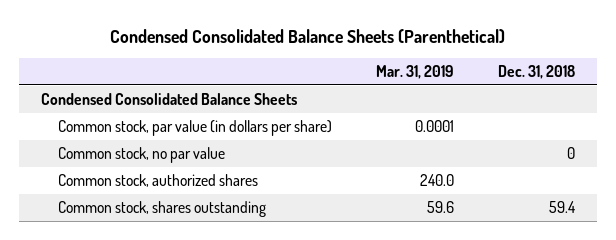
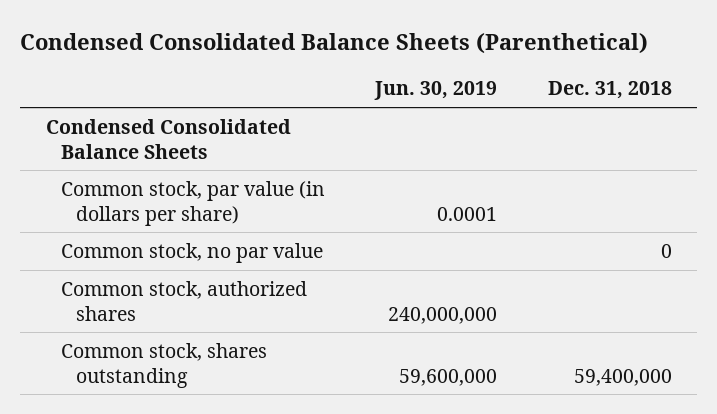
[376,65,455,80] Mar. 31, 2019 -> none
none -> [374,81,498,101] Jun. 30, 2019
[548,201,576,214] 59.4 -> [573,368,672,386] 59,400,000

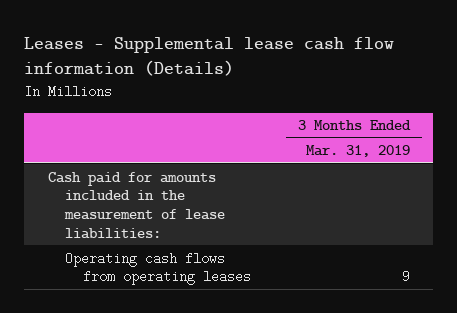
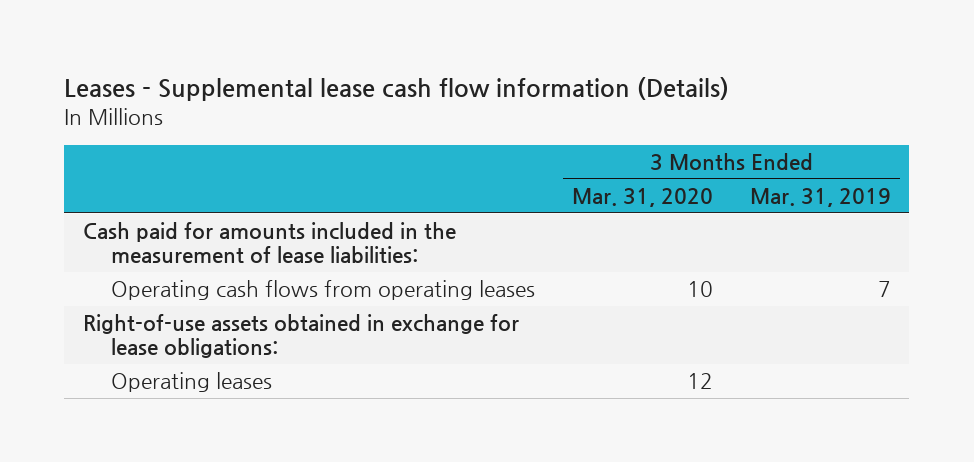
none -> [572,188,714,208] Mar. 31, 2020
[401,270,410,284] 9 -> [877,281,891,298] 7
none -> [82,314,519,359] Right-of-use assets obtained in exchange for lease obligations:
none -> [111,372,273,393] Operating leases

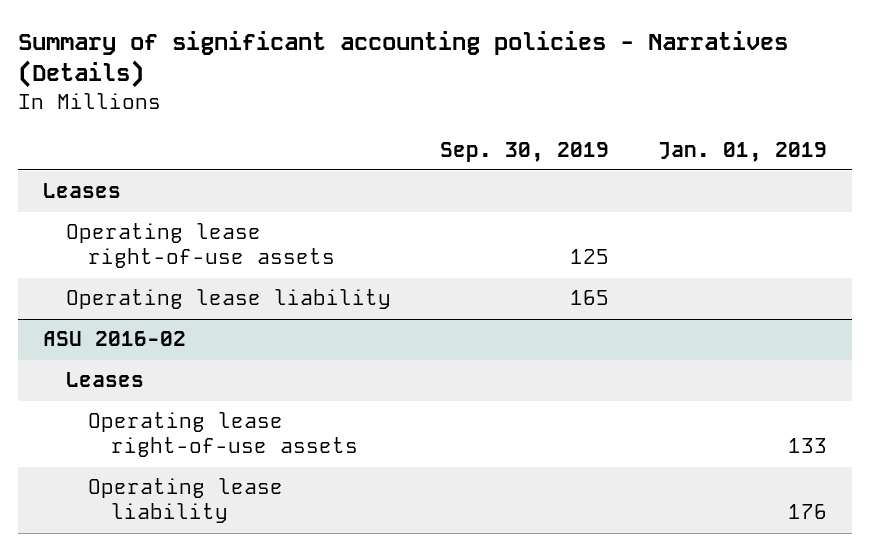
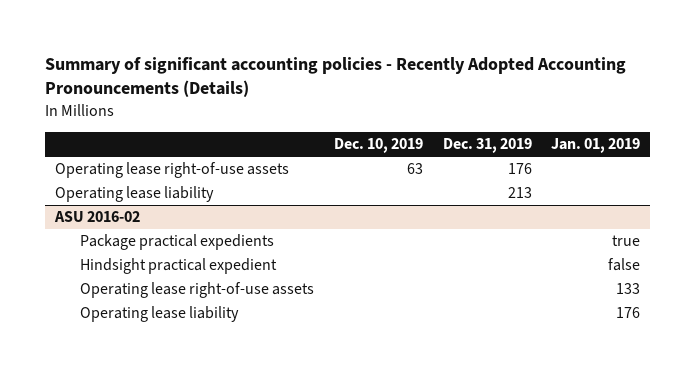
[17,30,788,89] Summary of significant accounting policies - Narratives (Details) -> [45,56,627,98] Summary of significant accounting policies - Recently Adopted Accounting Pronouncements (Details)
[439,141,609,162] Sep. 30, 2019 -> none
none -> [333,138,423,154] Dec. 10, 2019
none -> [442,138,532,154] Dec. 31, 2019
[42,183,121,199] Leases -> none
[65,372,144,388] Leases -> none
none -> [79,234,274,251] Package practical expedients
none -> [79,258,277,275] Hindsight practical expedient

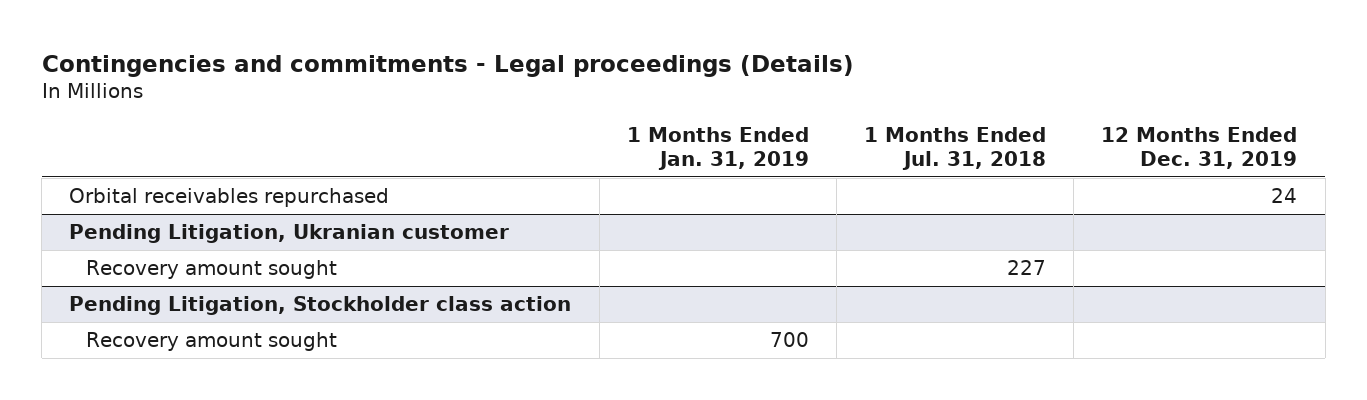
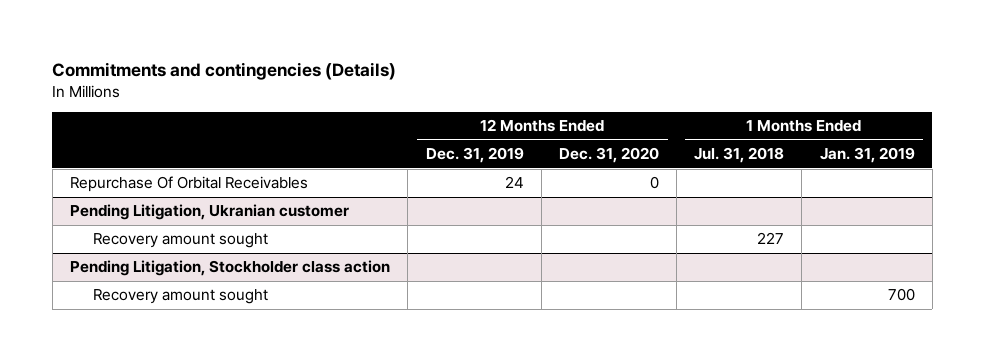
[41,54,854,77] Contingencies and commitments - Legal proceedings (Details) -> [52,62,397,81] Commitments and contingencies (Details)
none -> [558,147,659,164] Dec. 31, 2020
[69,187,390,207] Orbital receivables repurchased -> [70,176,309,193] Repurchase Of Orbital Receivables

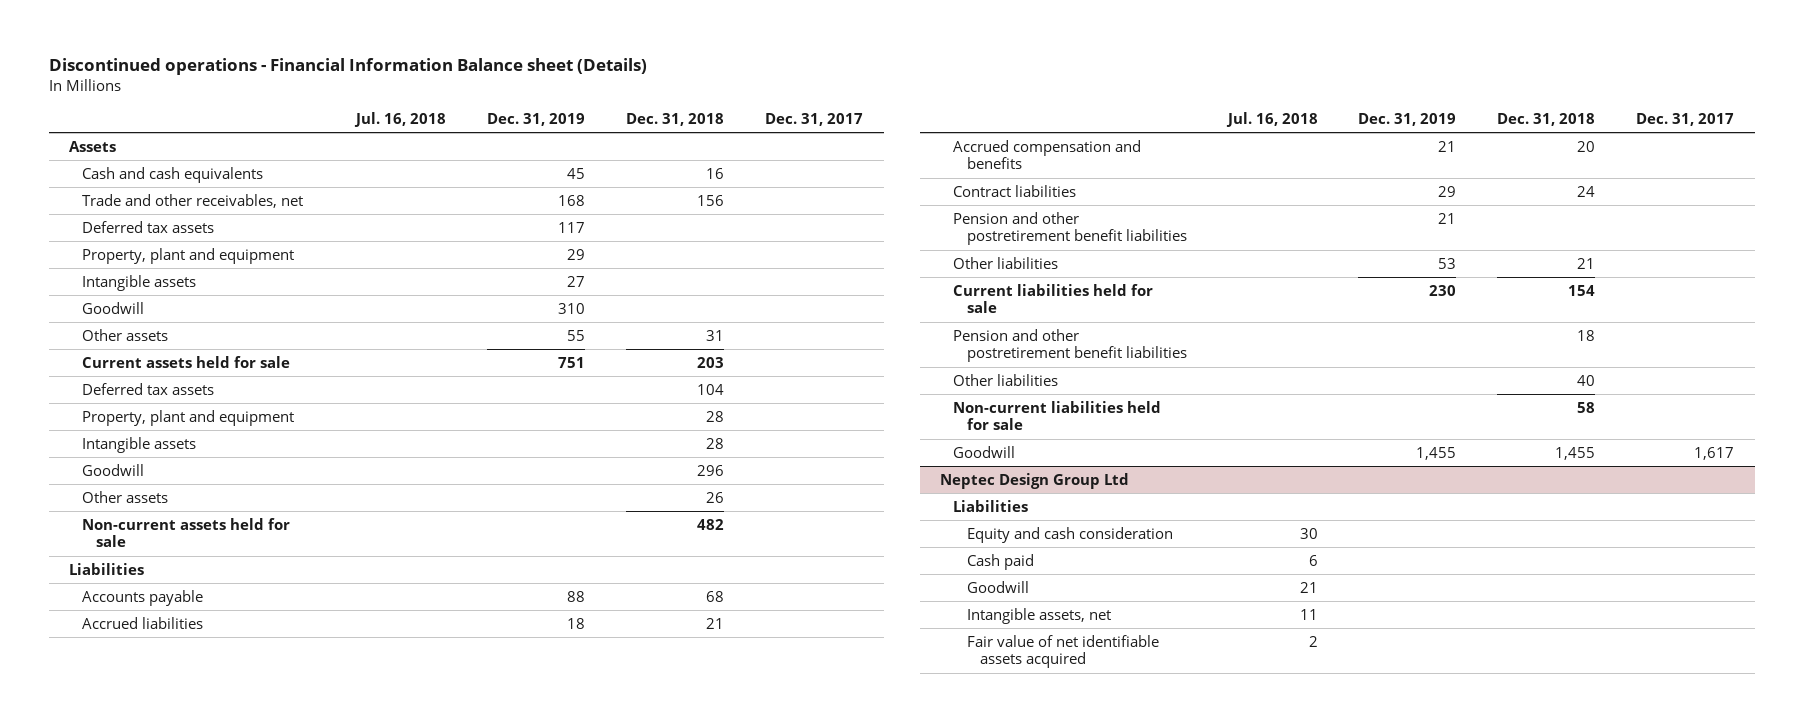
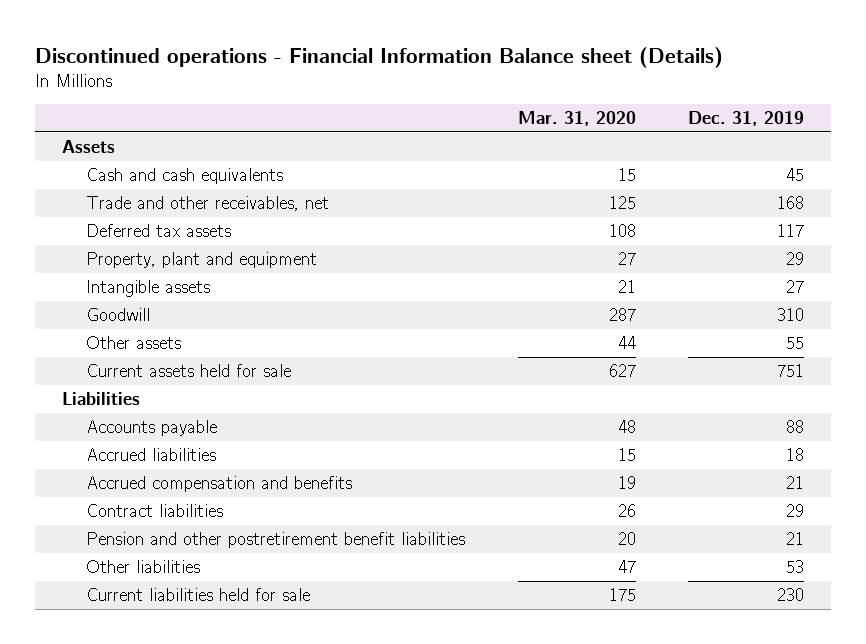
[354,112,447,128] Jul. 16, 2018 -> none
[626,113,725,127] Dec. 31, 2018 -> none
[765,113,864,127] Dec. 31, 2017 -> none
none -> [517,111,636,127] Mar. 31, 2020
[82,382,215,395] Deferred tax assets -> none
[82,409,295,426] Property, plant and equipment -> none
[82,436,197,453] Intangible assets -> none
[82,463,145,476] Goodwill -> none
[82,490,169,503] Other assets -> none
[82,517,291,548] Non-current assets held for sale -> none
[953,328,1187,363] Pension and other postretirement benefit liabilities -> none
[953,373,1059,386] Other liabilities -> none
[953,400,1162,431] Non-current liabilities held for sale -> none
[953,445,1016,458] Goodwill -> none
[940,472,1130,489] Neptec Design Group Ltd -> none
[953,499,1029,512] Liabilities -> none
[966,526,1173,543] Equity and cash consideration -> none
[966,553,1034,570] Cash paid -> none
[966,580,1029,593] Goodwill -> none
[966,607,1111,624] Intangible assets, net -> none
[966,634,1159,669] Fair value of net identifiable assets acquired -> none

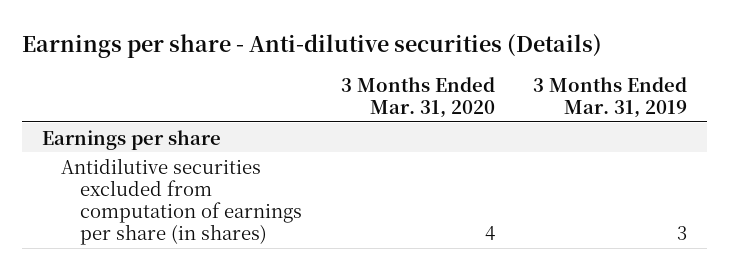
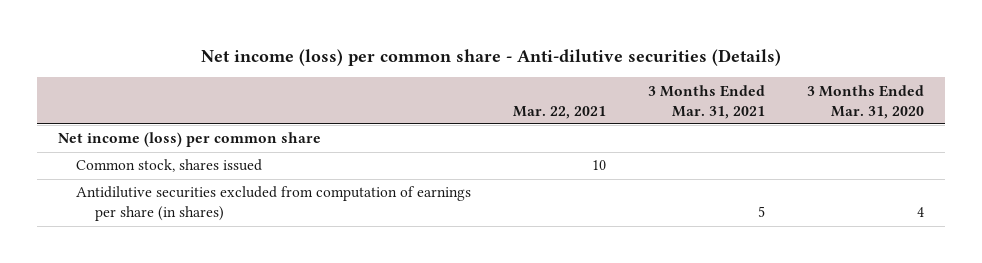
[22,33,603,58] Earnings per share - Anti-dilutive securities (Details) -> [201,48,782,66] Net income (loss) per common share - Anti-dilutive securities (Details)
[533,76,688,118] 3 Months Ended Mar. 31, 2019 -> none
none -> [513,105,607,119] Mar. 22, 2021
none -> [648,84,766,119] 3 Months Ended Mar. 31, 2021
[41,129,221,150] Earnings per share -> [58,132,322,148] Net income (loss) per common share
none -> [76,159,263,173] Common stock, shares issued

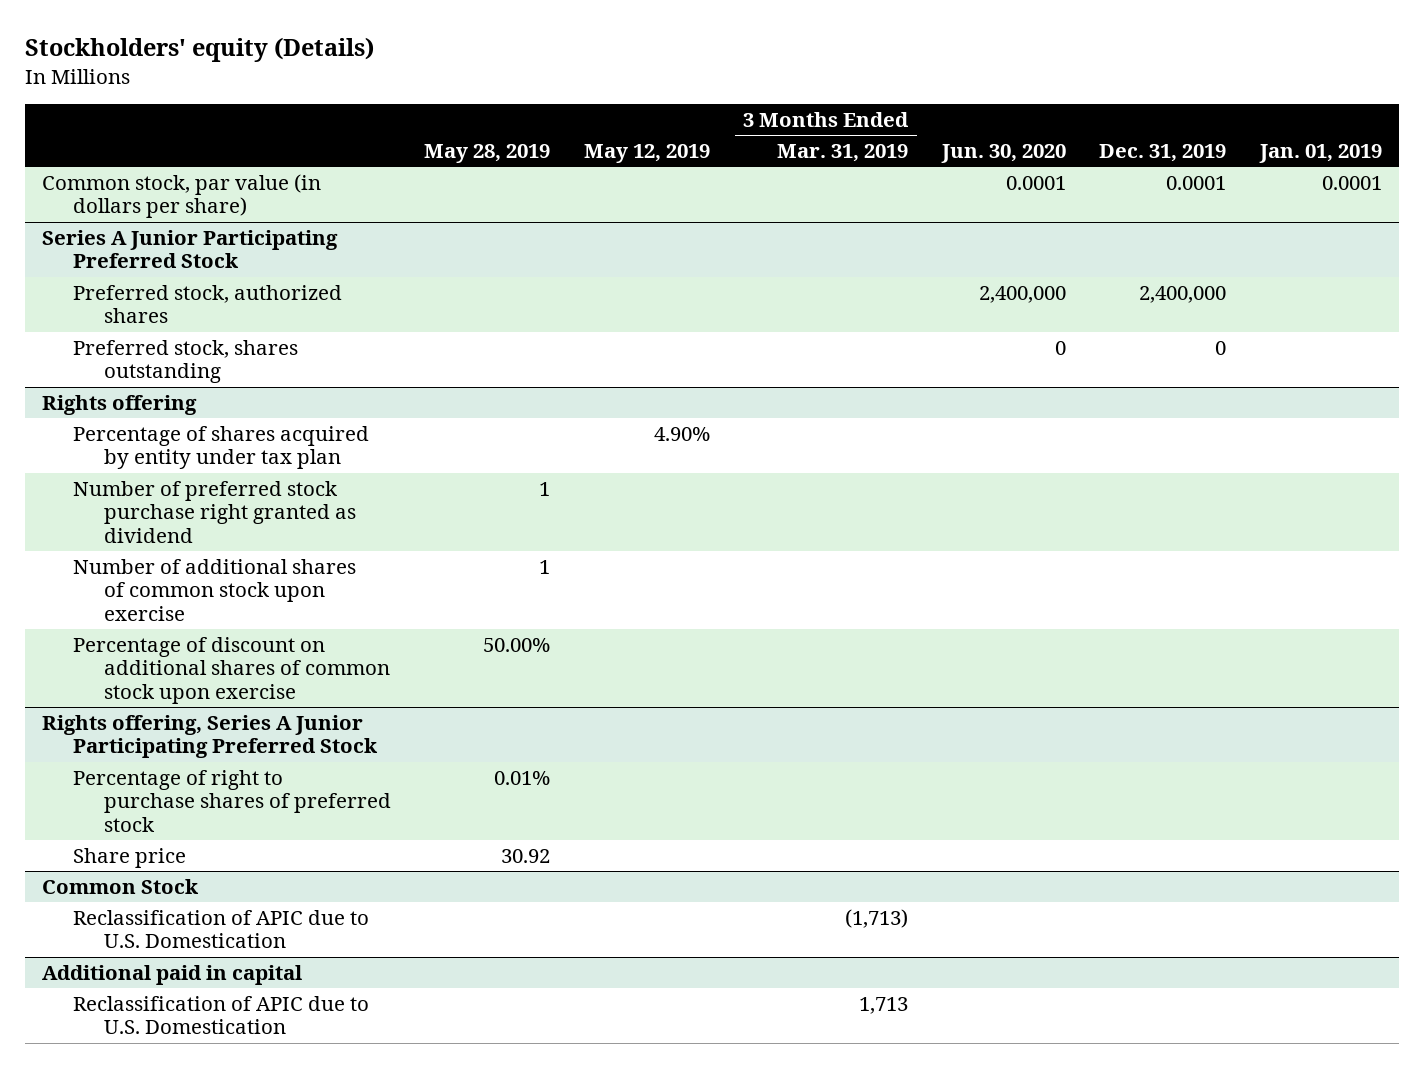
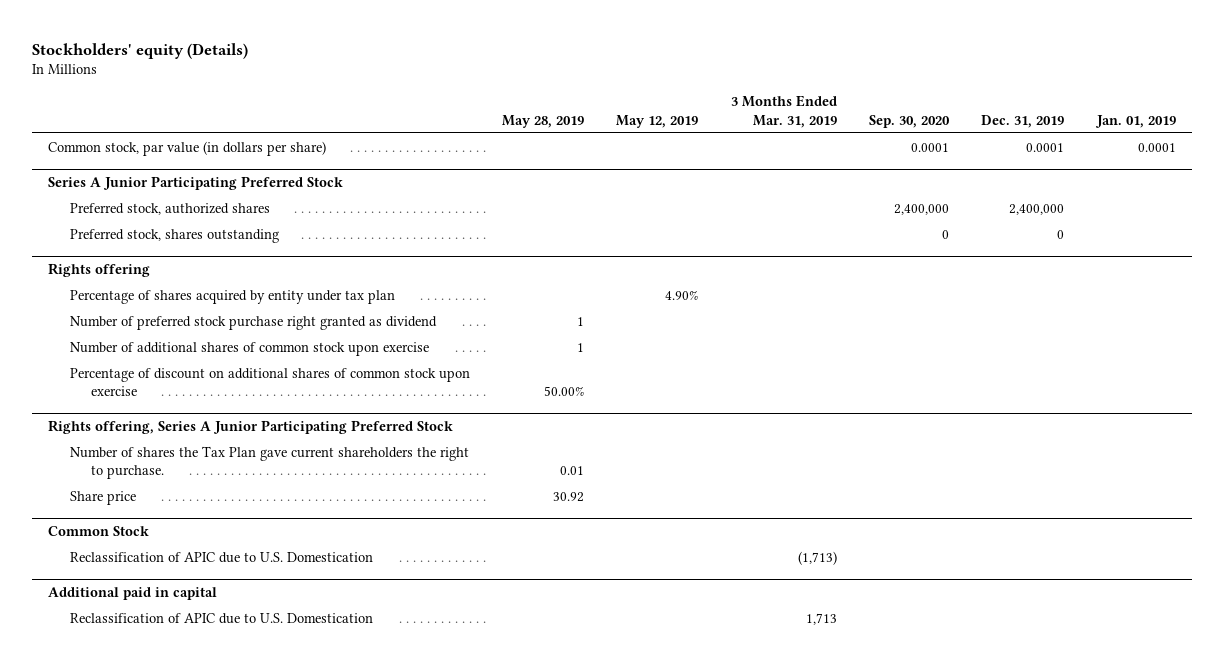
[940,143,1066,163] Jun. 30, 2020 -> none
none -> [869,114,951,128] Sep. 30, 2020
[72,769,391,833] Percentage of right to purchase shares of preferred stock -> none
none -> [69,445,469,479] Number of shares the Tax Plan gave current shareholders the right to purchase.

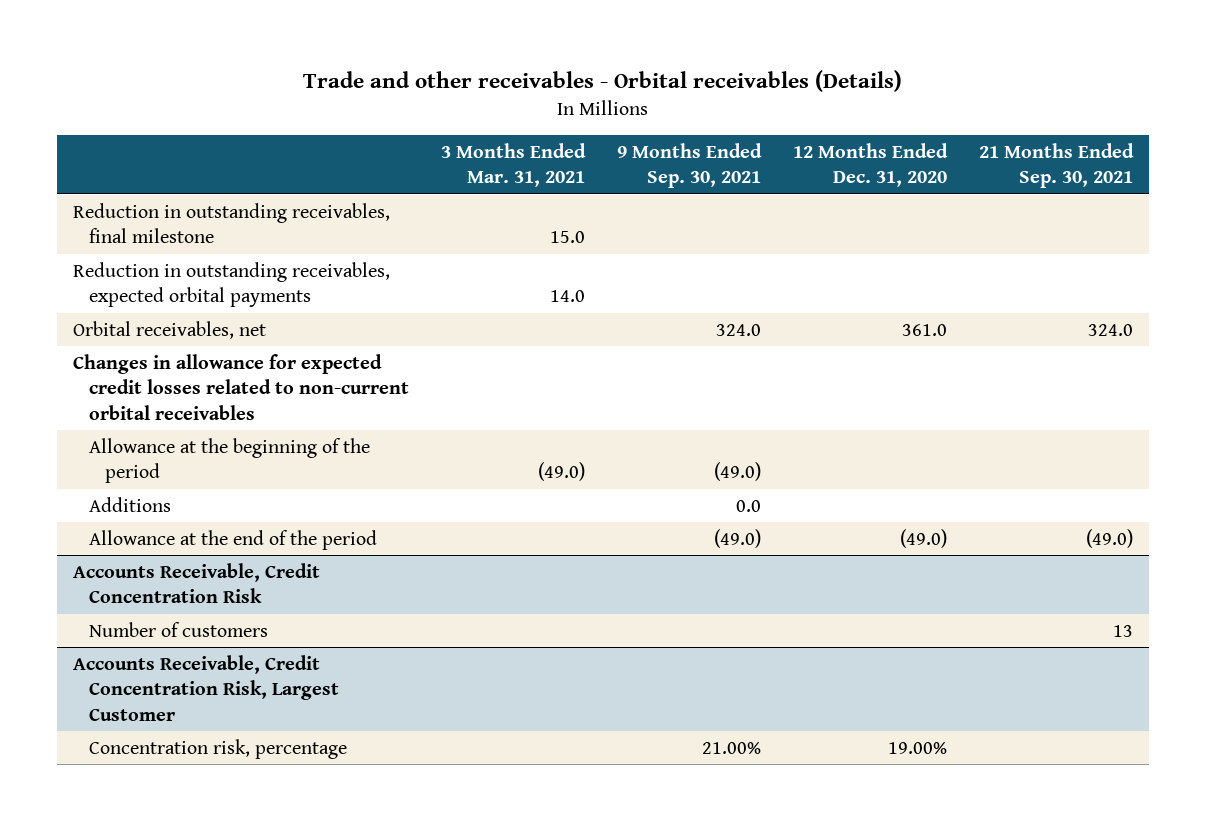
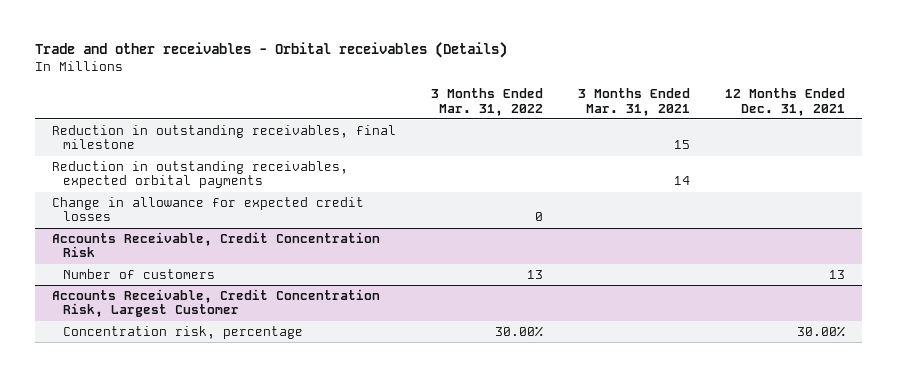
[616,142,762,189] 9 Months Ended Sep. 30, 2021 -> none
[793,142,949,188] 12 Months Ended Dec. 31, 2020 -> none
[979,142,1135,189] 21 Months Ended Sep. 30, 2021 -> none
none -> [431,88,544,116] 3 Months Ended Mar. 31, 2022
none -> [724,88,845,116] 12 Months Ended Dec. 31, 2021
[73,320,267,339] Orbital receivables, net -> none
[73,353,409,420] Changes in allowance for expected credit losses related to non-current orbital receivables -> none
[88,437,370,484] Allowance at the beginning of the period -> none
[88,496,171,512] Additions -> none
[88,529,377,550] Allowance at the end of the period -> none
[549,231,585,244] 15.0 -> [674,140,691,150] 15
[549,290,585,303] 14.0 -> [674,176,691,186] 14
none -> [52,197,365,222] Change in allowance for expected credit losses

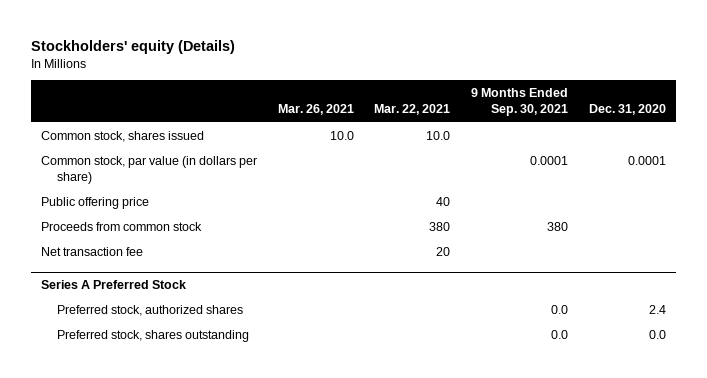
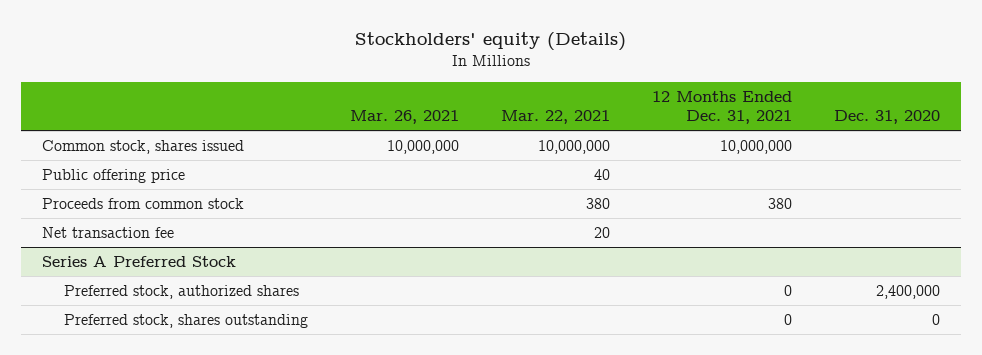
[470,88,568,117] 9 Months Ended Sep. 30, 2021 -> none
none -> [652,90,793,124] 12 Months Ended Dec. 31, 2021
[41,155,258,185] Common stock, par value (in dollars per share) -> none
[329,130,354,140] 10.0 -> [387,140,460,155] 10,000,000
[426,130,451,140] 10.0 -> [538,140,611,155] 10,000,000
[648,304,666,314] 2.4 -> [876,285,941,300] 2,400,000
[648,329,666,339] 0.0 -> [932,314,941,326] 0

